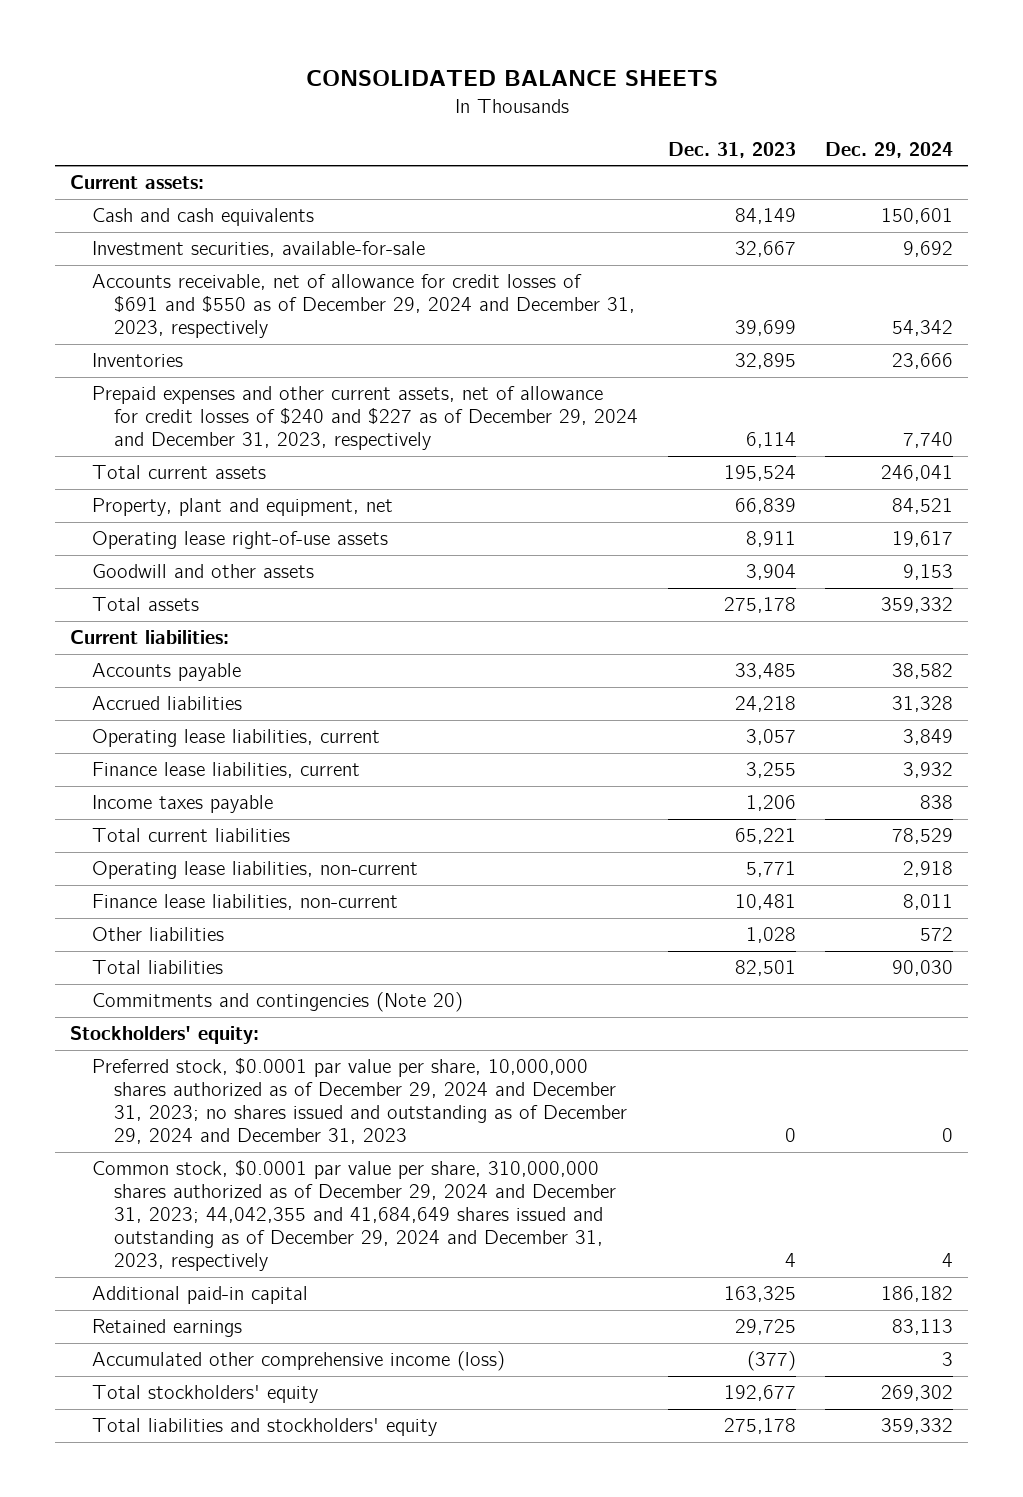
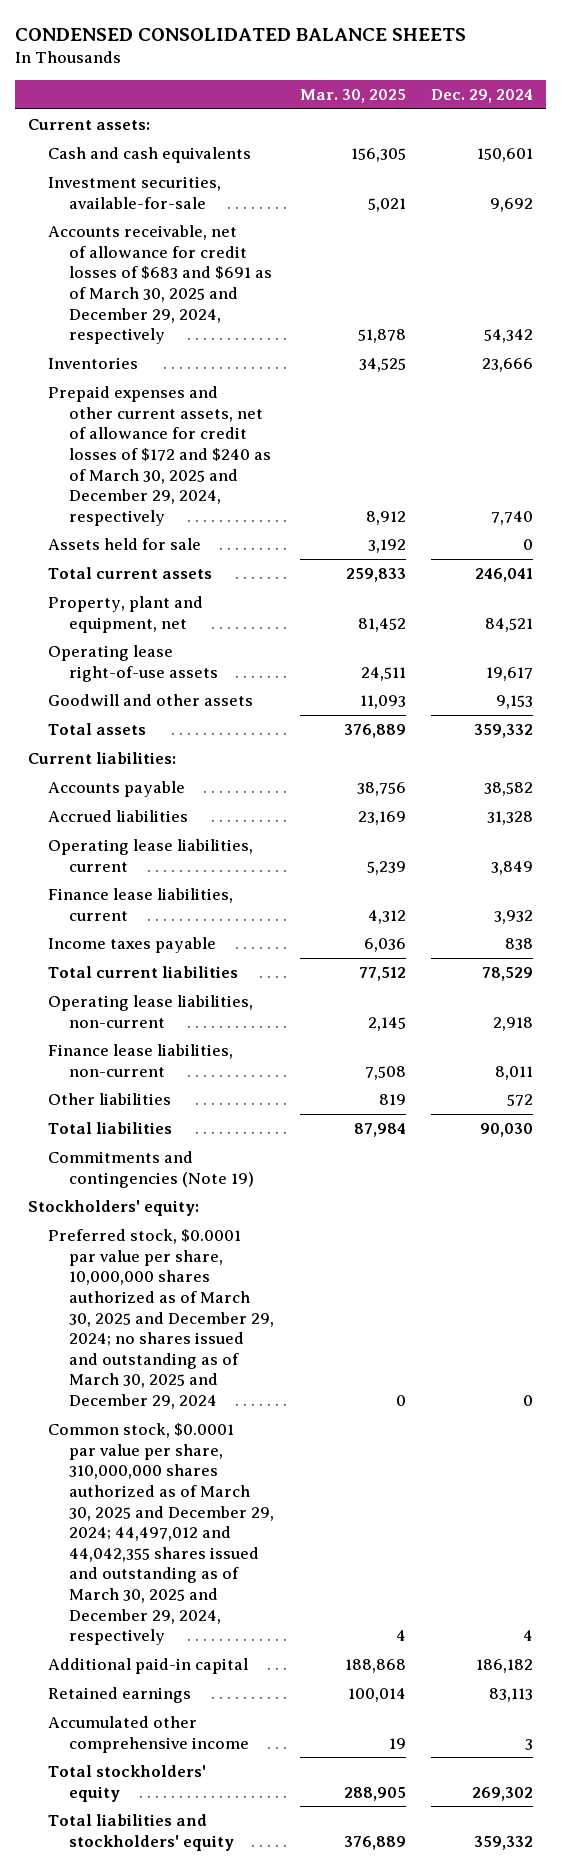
[305,70,718,87] CONSOLIDATED BALANCE SHEETS -> [14,27,466,41] CONDENSED CONSOLIDATED BALANCE SHEETS
[667,141,796,158] Dec. 31, 2023 -> none
none -> [299,89,406,104] Mar. 30, 2025
[92,274,636,339] Accounts receivable, net of allowance for credit losses of $691 and $550 as of December 29, 2024 and December 31, 2023, respectively -> [48,225,272,345] Accounts receivable, net of allowance for credit losses of $683 and $691 as of March 30, 2025 and December 29, 2024, respectively
[92,386,639,451] Prepaid expenses and other current assets, net of allowance for credit losses of $240 and $227 as of December 29, 2024 and December 31, 2023, respectively -> [48,386,271,526] Prepaid expenses and other current assets, net of allowance for credit losses of $172 and $240 as of March 30, 2025 and December 29, 2024, respectively
none -> [48,538,202,551] Assets held for sale
[92,992,464,1013] Commitments and contingencies (Note 20) -> [48,1151,254,1188] Commitments and contingencies (Note 19)
[92,1058,628,1145] Preferred stock, $0.0001 par value per share, 10,000,000 shares authorized as of December 29, 2024 and December 31, 2023; no shares issued and outstanding as of December 29, 2024 and December 31, 2023 -> [48,1229,274,1409] Preferred stock, $0.0001 par value per share, 10,000,000 shares authorized as of March 30, 2025 and December 29, 2024; no shares issued and outstanding as of March 30, 2025 and December 29, 2024
[92,1160,617,1272] Common stock, $0.0001 par value per share, 310,000,000 shares authorized as of December 29, 2024 and December 31, 2023; 44,042,355 and 41,684,649 shares issued and outstanding as of December 29, 2024 and December 31, 2023, respectively -> [48,1423,274,1646] Common stock, $0.0001 par value per share, 310,000,000 shares authorized as of March 30, 2025 and December 29, 2024; 44,497,012 and 44,042,355 shares issued and outstanding as of March 30, 2025 and December 29, 2024, respectively
[92,1351,506,1372] Accumulated other comprehensive income (loss) -> [48,1716,249,1753] Accumulated other comprehensive income

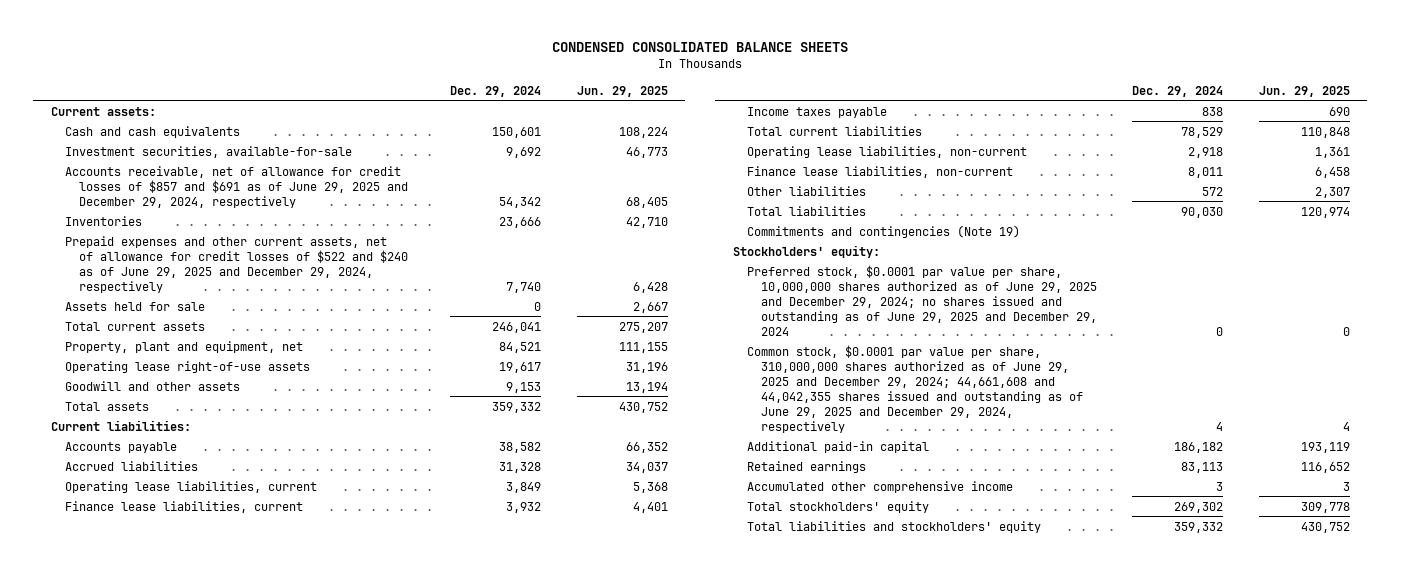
[299,89,406,104] Mar. 30, 2025 -> none
none -> [576,85,668,97] Jun. 29, 2025
[48,225,272,345] Accounts receivable, net of allowance for credit losses of $683 and $691 as of March 30, 2025 and December 29, 2024, respectively -> [65,165,409,208] Accounts receivable, net of allowance for credit losses of $857 and $691 as of June 29, 2025 and December 29, 2024, respectively
[48,386,271,526] Prepaid expenses and other current assets, net of allowance for credit losses of $172 and $240 as of March 30, 2025 and December 29, 2024, respectively -> [65,235,409,293] Prepaid expenses and other current assets, net of allowance for credit losses of $522 and $240 as of June 29, 2025 and December 29, 2024, respectively
[48,1229,274,1409] Preferred stock, $0.0001 par value per share, 10,000,000 shares authorized as of March 30, 2025 and December 29, 2024; no shares issued and outstanding as of March 30, 2025 and December 29, 2024 -> [746,264,1098,336] Preferred stock, $0.0001 par value per share, 10,000,000 shares authorized as of June 29, 2025 and December 29, 2024; no shares issued and outstanding as of June 29, 2025 and December 29, 2024
[48,1423,274,1646] Common stock, $0.0001 par value per share, 310,000,000 shares authorized as of March 30, 2025 and December 29, 2024; 44,497,012 and 44,042,355 shares issued and outstanding as of March 30, 2025 and December 29, 2024, respectively -> [746,344,1084,433] Common stock, $0.0001 par value per share, 310,000,000 shares authorized as of June 29, 2025 and December 29, 2024; 44,661,608 and 44,042,355 shares issued and outstanding as of June 29, 2025 and December 29, 2024, respectively

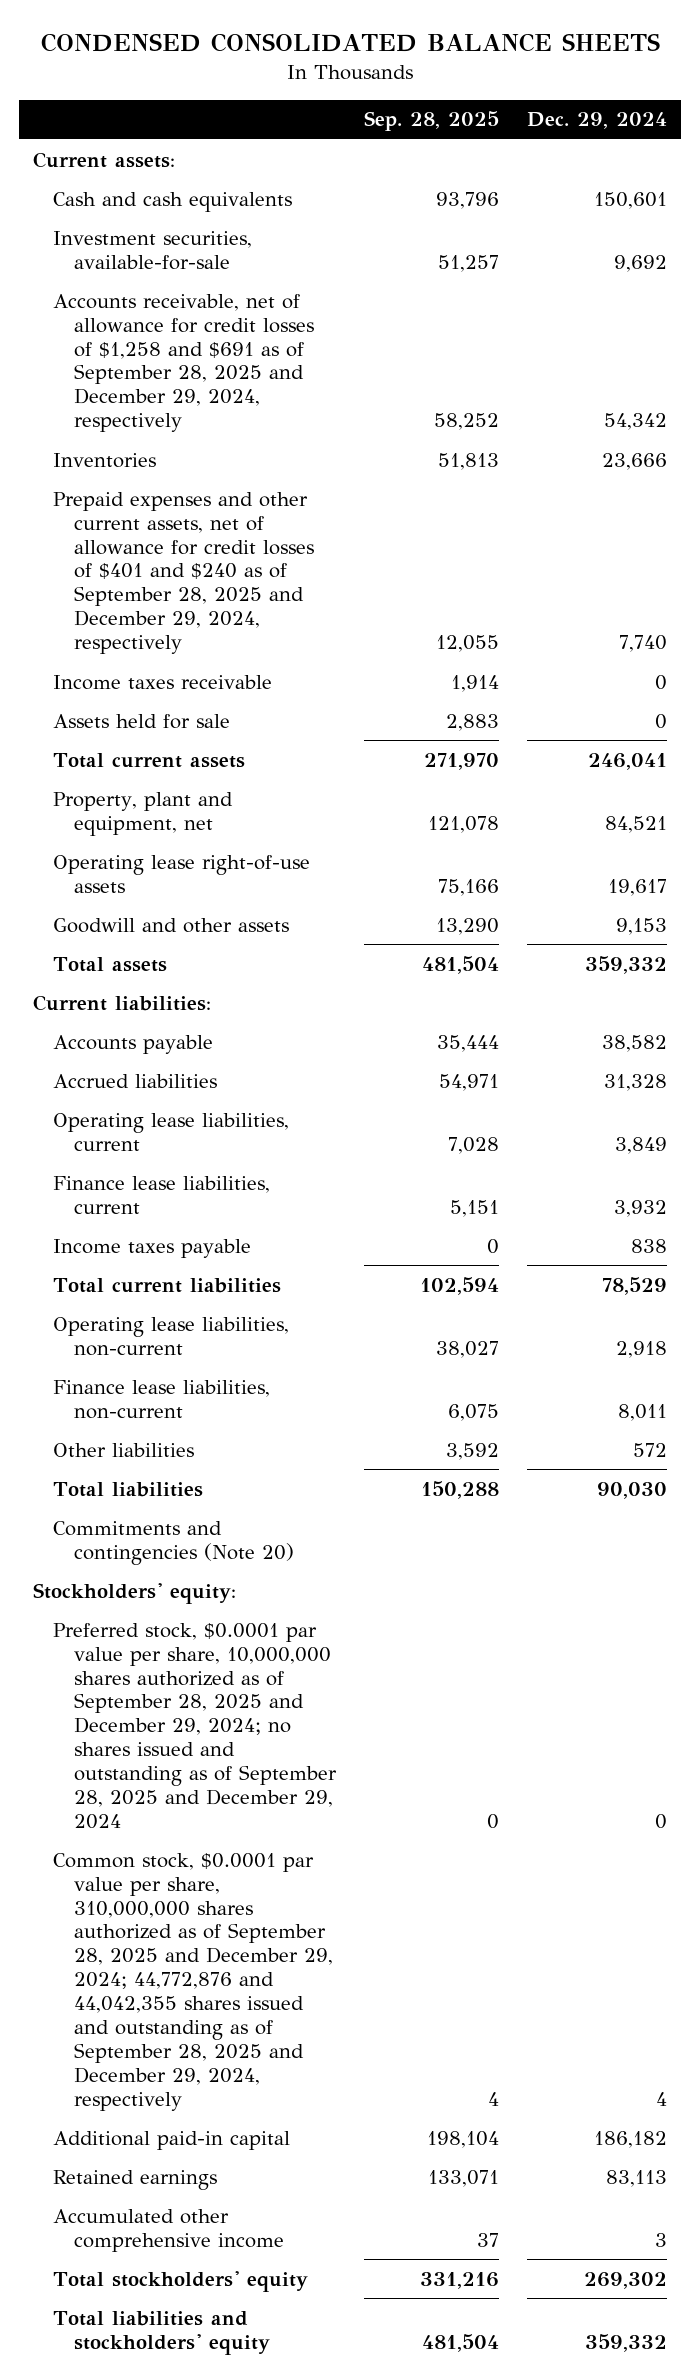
[576,85,668,97] Jun. 29, 2025 -> none
none -> [364,111,500,132] Sep. 28, 2025
[65,165,409,208] Accounts receivable, net of allowance for credit losses of $857 and $691 as of June 29, 2025 and December 29, 2024, respectively -> [53,293,314,433] Accounts receivable, net of allowance for credit losses of $1,258 and $691 as of September 28, 2025 and December 29, 2024, respectively
[65,235,409,293] Prepaid expenses and other current assets, net of allowance for credit losses of $522 and $240 as of June 29, 2025 and December 29, 2024, respectively -> [53,491,314,655] Prepaid expenses and other current assets, net of allowance for credit losses of $401 and $240 as of September 28, 2025 and December 29, 2024, respectively
none -> [53,674,273,690] Income taxes receivable
[746,224,1020,238] Commitments and contingencies (Note 19) -> [53,1520,294,1565] Commitments and contingencies (Note 20)
[746,264,1098,336] Preferred stock, $0.0001 par value per share, 10,000,000 shares authorized as of June 29, 2025 and December 29, 2024; no shares issued and outstanding as of June 29, 2025 and December 29, 2024 -> [53,1622,337,1829] Preferred stock, $0.0001 par value per share, 10,000,000 shares authorized as of September 28, 2025 and December 29, 2024; no shares issued and outstanding as of September 28, 2025 and December 29, 2024
[746,344,1084,433] Common stock, $0.0001 par value per share, 310,000,000 shares authorized as of June 29, 2025 and December 29, 2024; 44,661,608 and 44,042,355 shares issued and outstanding as of June 29, 2025 and December 29, 2024, respectively -> [53,1852,333,2111] Common stock, $0.0001 par value per share, 310,000,000 shares authorized as of September 28, 2025 and December 29, 2024; 44,772,876 and 44,042,355 shares issued and outstanding as of September 28, 2025 and December 29, 2024, respectively

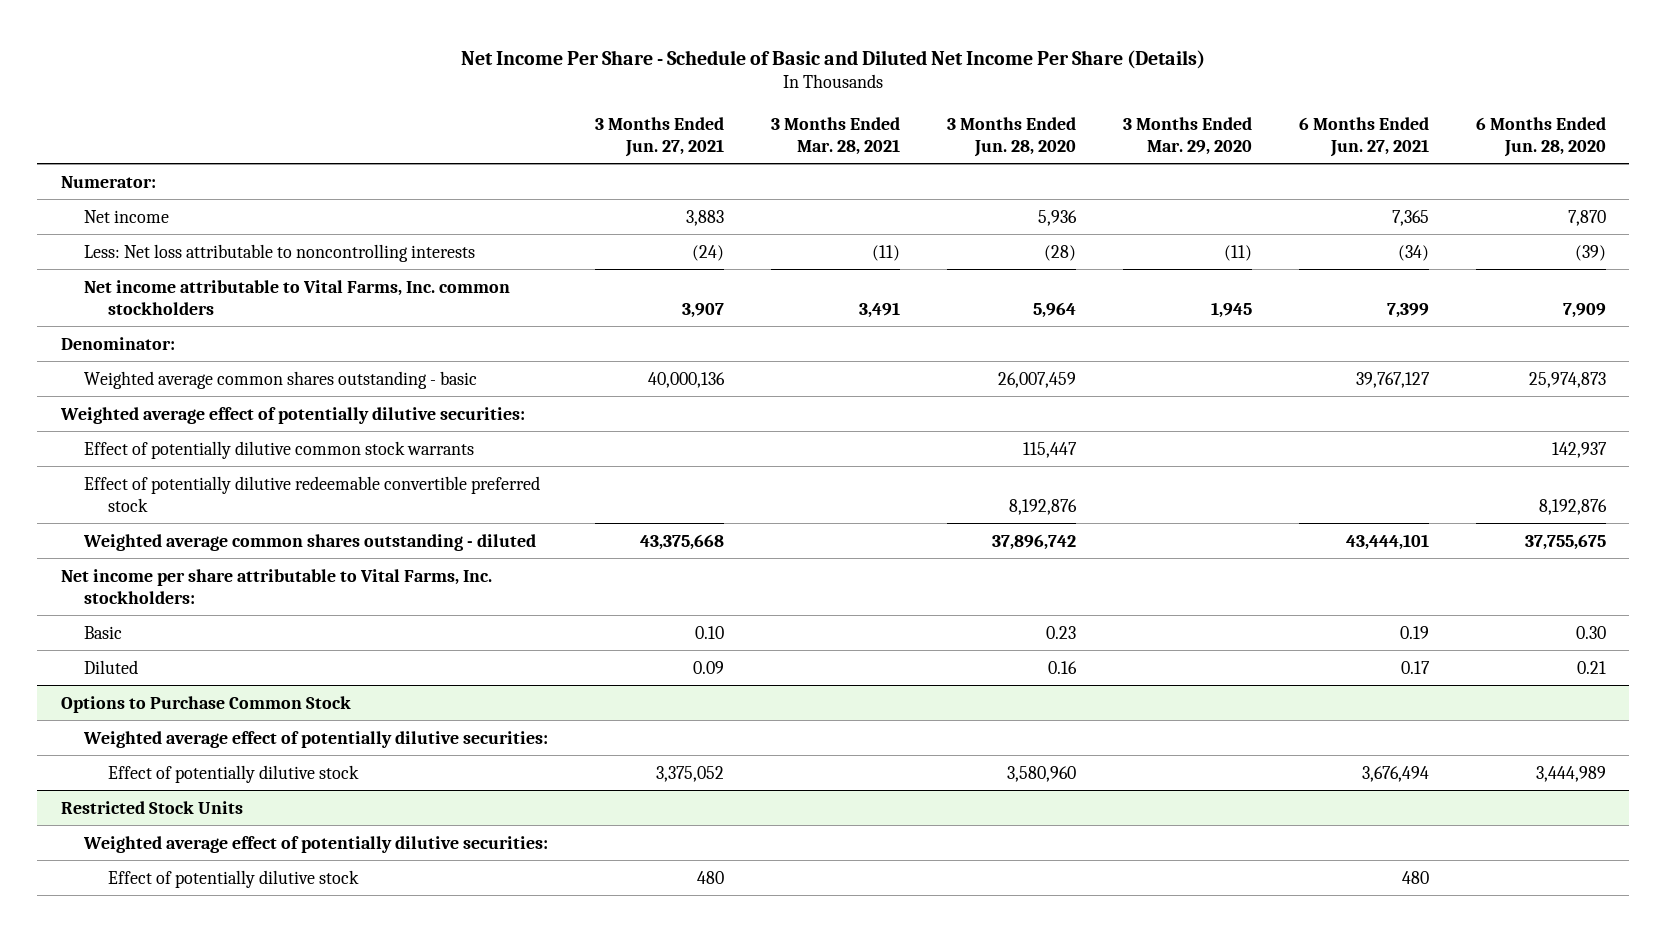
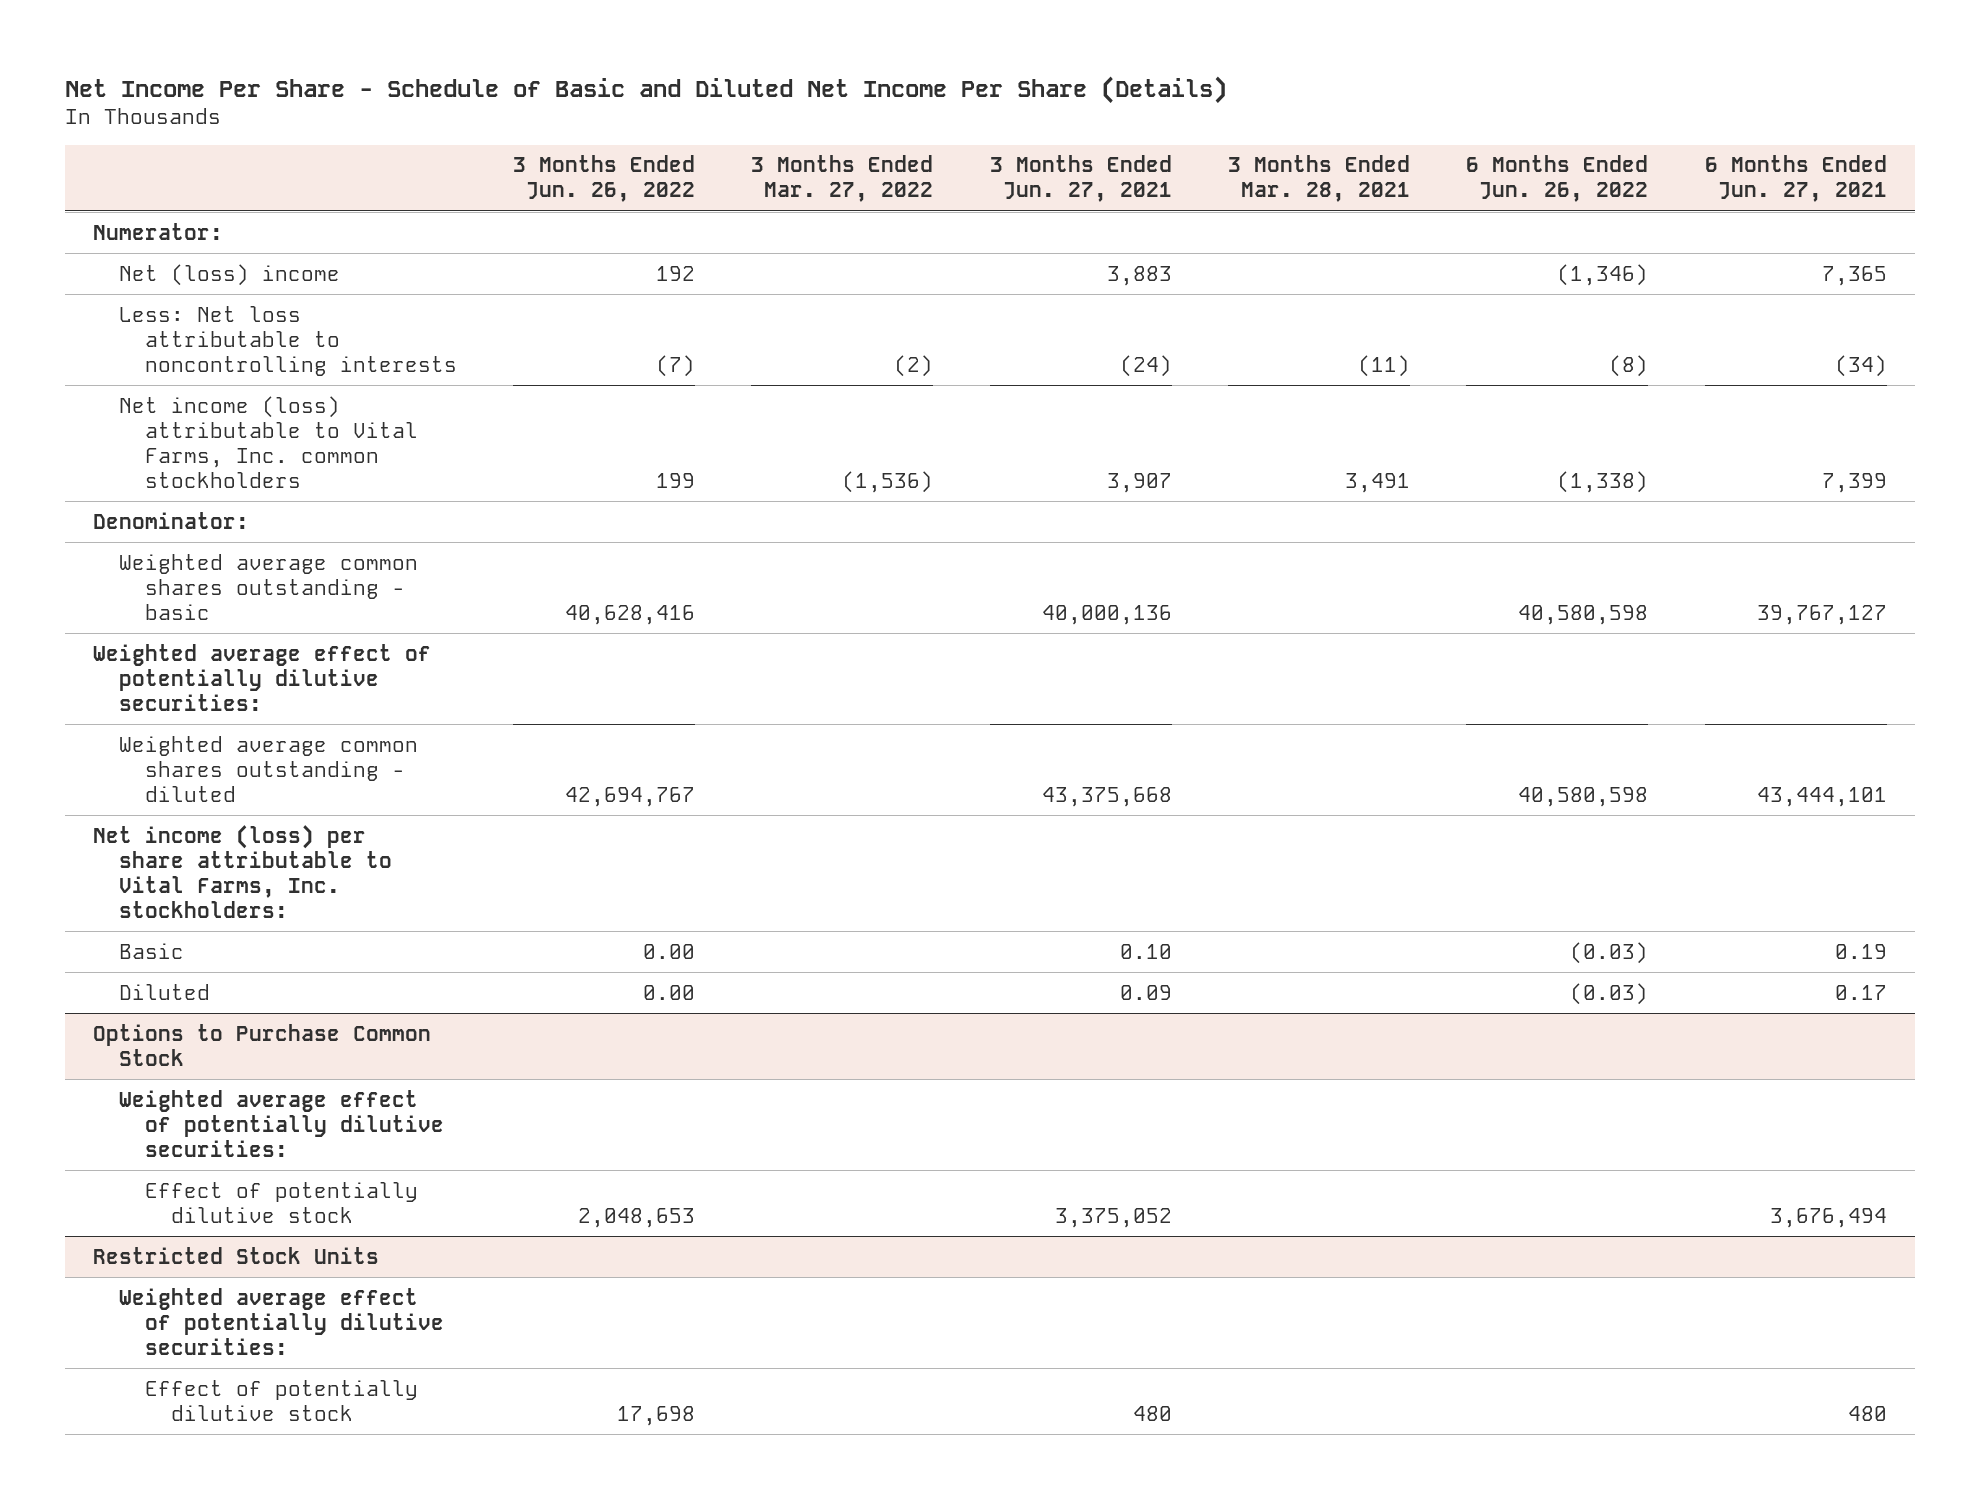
[946,116,1076,157] 3 Months Ended Jun. 28, 2020 -> none
[1122,116,1252,155] 3 Months Ended Mar. 29, 2020 -> none
[1475,116,1606,157] 6 Months Ended Jun. 28, 2020 -> none
none -> [513,155,696,203] 3 Months Ended Jun. 26, 2022
none -> [751,155,934,203] 3 Months Ended Mar. 27, 2022
none -> [1466,155,1649,203] 6 Months Ended Jun. 26, 2022
[84,209,170,223] Net income -> [119,263,341,286] Net (loss) income
[84,279,511,315] Net income attributable to Vital Farms, Inc. common stockholders -> [119,395,418,488] Net income (loss) attributable to Vital Farms, Inc. common stockholders
[84,440,475,459] Effect of potentially dilutive common stock warrants -> none
[84,475,541,512] Effect of potentially dilutive redeemable convertible preferred stock -> none
[60,568,492,604] Net income per share attributable to Vital Farms, Inc. stockholders: -> [93,824,393,918] Net income (loss) per share attributable to Vital Farms, Inc. stockholders:

